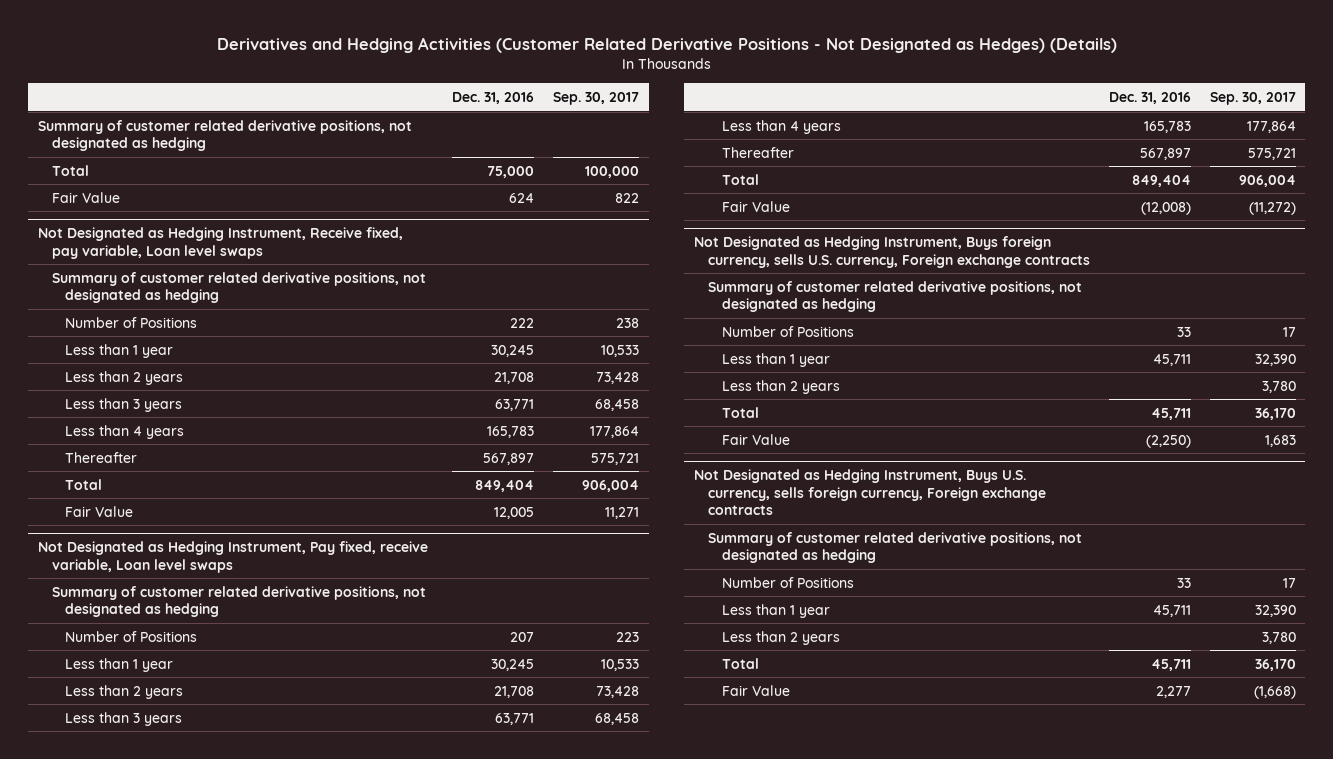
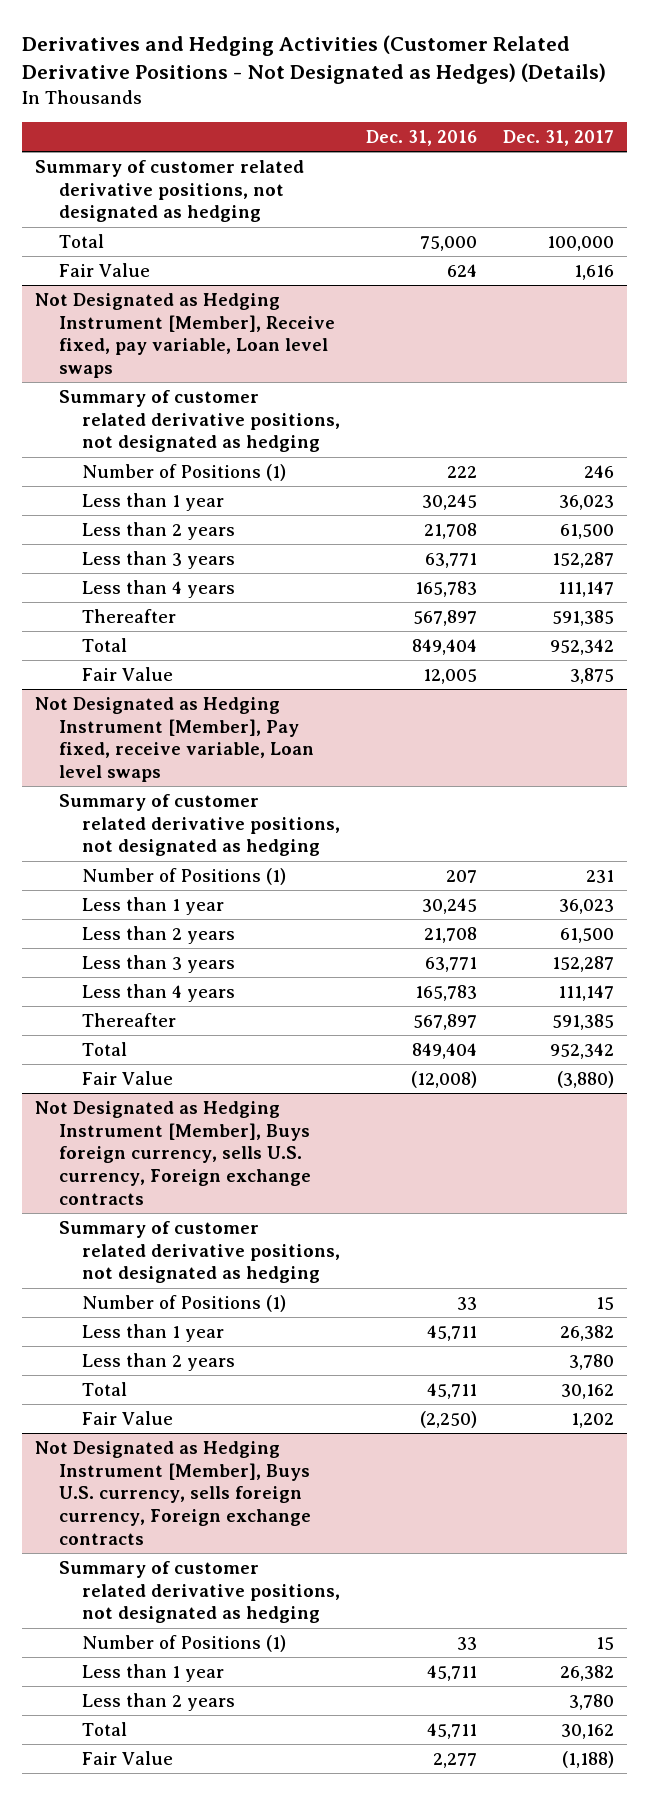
[553,91,640,105] Sep. 30, 2017 -> none
none -> [503,130,615,147] Dec. 31, 2017
[37,227,403,259] Not Designated as Hedging Instrument, Receive fixed, pay variable, Loan level swaps -> [35,292,335,378] Not Designated as Hedging Instrument [Member], Receive fixed, pay variable, Loan level swaps
[65,316,198,328] Number of Positions -> [82,463,287,481] Number of Positions (1)
[37,541,428,573] Not Designated as Hedging Instrument, Pay fixed, receive variable, Loan level swaps -> [35,696,314,782] Not Designated as Hedging Instrument [Member], Pay fixed, receive variable, Loan level swaps
[65,630,198,642] Number of Positions -> [82,867,287,885] Number of Positions (1)
[693,236,1090,268] Not Designated as Hedging Instrument, Buys foreign currency, sells U.S. currency, Foreign exchange contracts -> [35,1100,311,1205] Not Designated as Hedging Instrument [Member], Buys foreign currency, sells U.S. currency, Foreign exchange contracts
[721,325,854,337] Number of Positions -> [82,1294,287,1312] Number of Positions (1)
[693,469,1046,516] Not Designated as Hedging Instrument, Buys U.S. currency, sells foreign currency, Foreign exchange contracts -> [35,1440,311,1545] Not Designated as Hedging Instrument [Member], Buys U.S. currency, sells foreign currency, Foreign exchange contracts
[721,576,854,588] Number of Positions -> [82,1634,287,1652] Number of Positions (1)

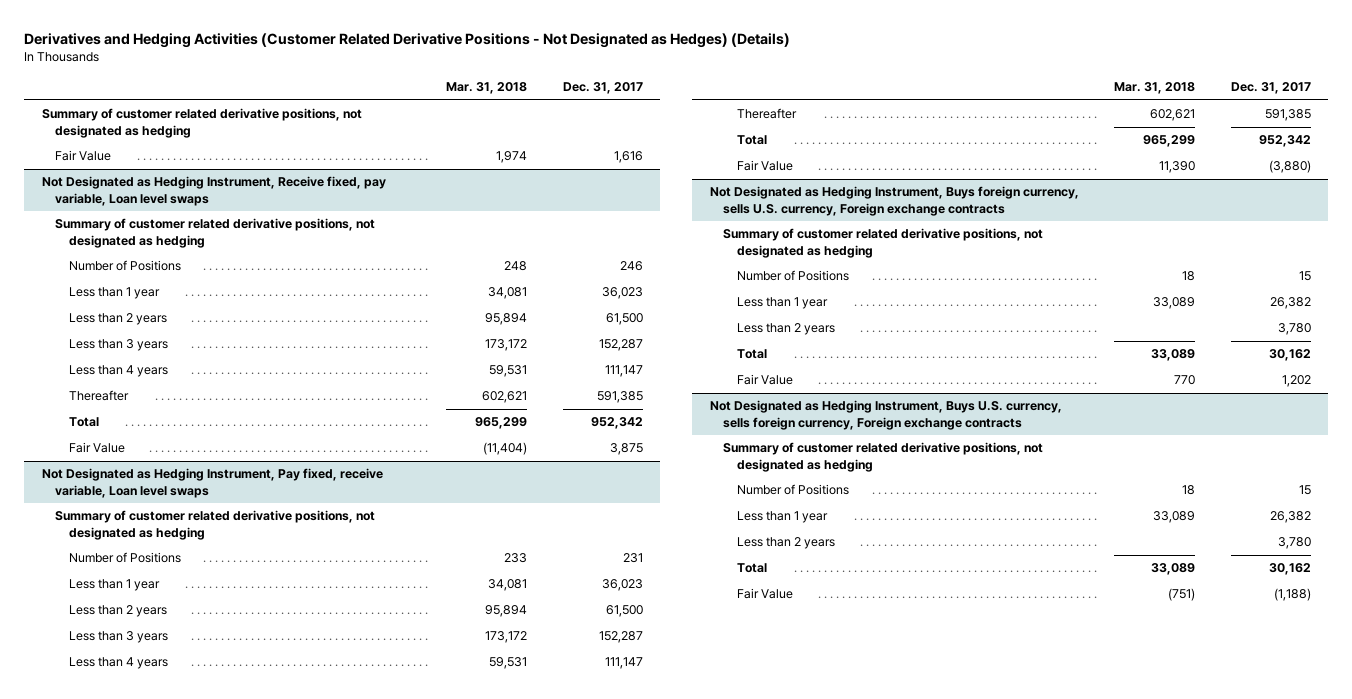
[366,130,478,147] Dec. 31, 2016 -> none
none -> [446,82,528,95] Mar. 31, 2018
[58,233,104,248] Total -> none
[35,292,335,378] Not Designated as Hedging Instrument [Member], Receive fixed, pay variable, Loan level swaps -> [41,176,386,206] Not Designated as Hedging Instrument, Receive fixed, pay variable, Loan level swaps
[82,463,287,481] Number of Positions (1) -> [69,260,182,272] Number of Positions
[35,696,314,782] Not Designated as Hedging Instrument [Member], Pay fixed, receive variable, Loan level swaps -> [41,468,383,498] Not Designated as Hedging Instrument, Pay fixed, receive variable, Loan level swaps
[82,867,287,885] Number of Positions (1) -> [69,552,182,564] Number of Positions
[35,1100,311,1205] Not Designated as Hedging Instrument [Member], Buys foreign currency, sells U.S. currency, Foreign exchange contracts -> [709,186,1079,216] Not Designated as Hedging Instrument, Buys foreign currency, sells U.S. currency, Foreign exchange contracts
[82,1294,287,1312] Number of Positions (1) -> [737,270,850,282] Number of Positions
[35,1440,311,1545] Not Designated as Hedging Instrument [Member], Buys U.S. currency, sells foreign currency, Foreign exchange contracts -> [709,400,1062,430] Not Designated as Hedging Instrument, Buys U.S. currency, sells foreign currency, Foreign exchange contracts
[82,1634,287,1652] Number of Positions (1) -> [737,484,850,496] Number of Positions

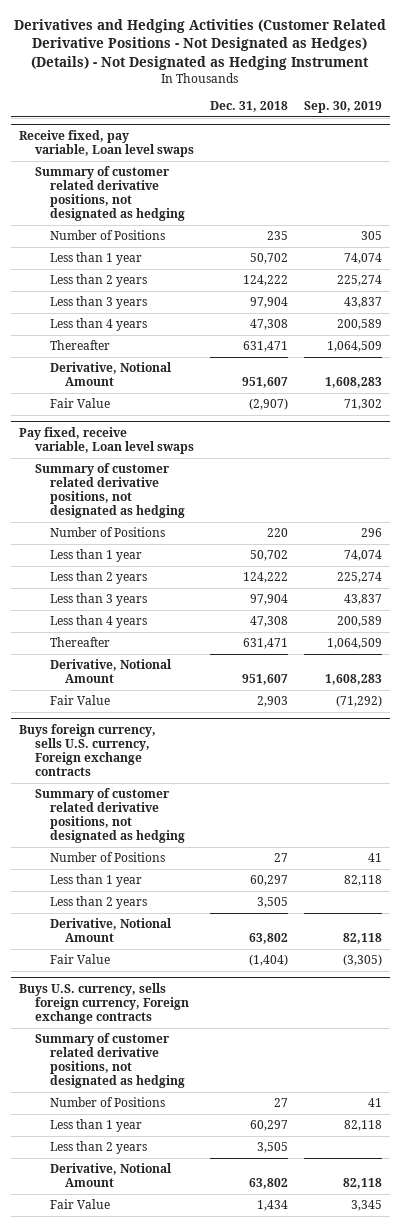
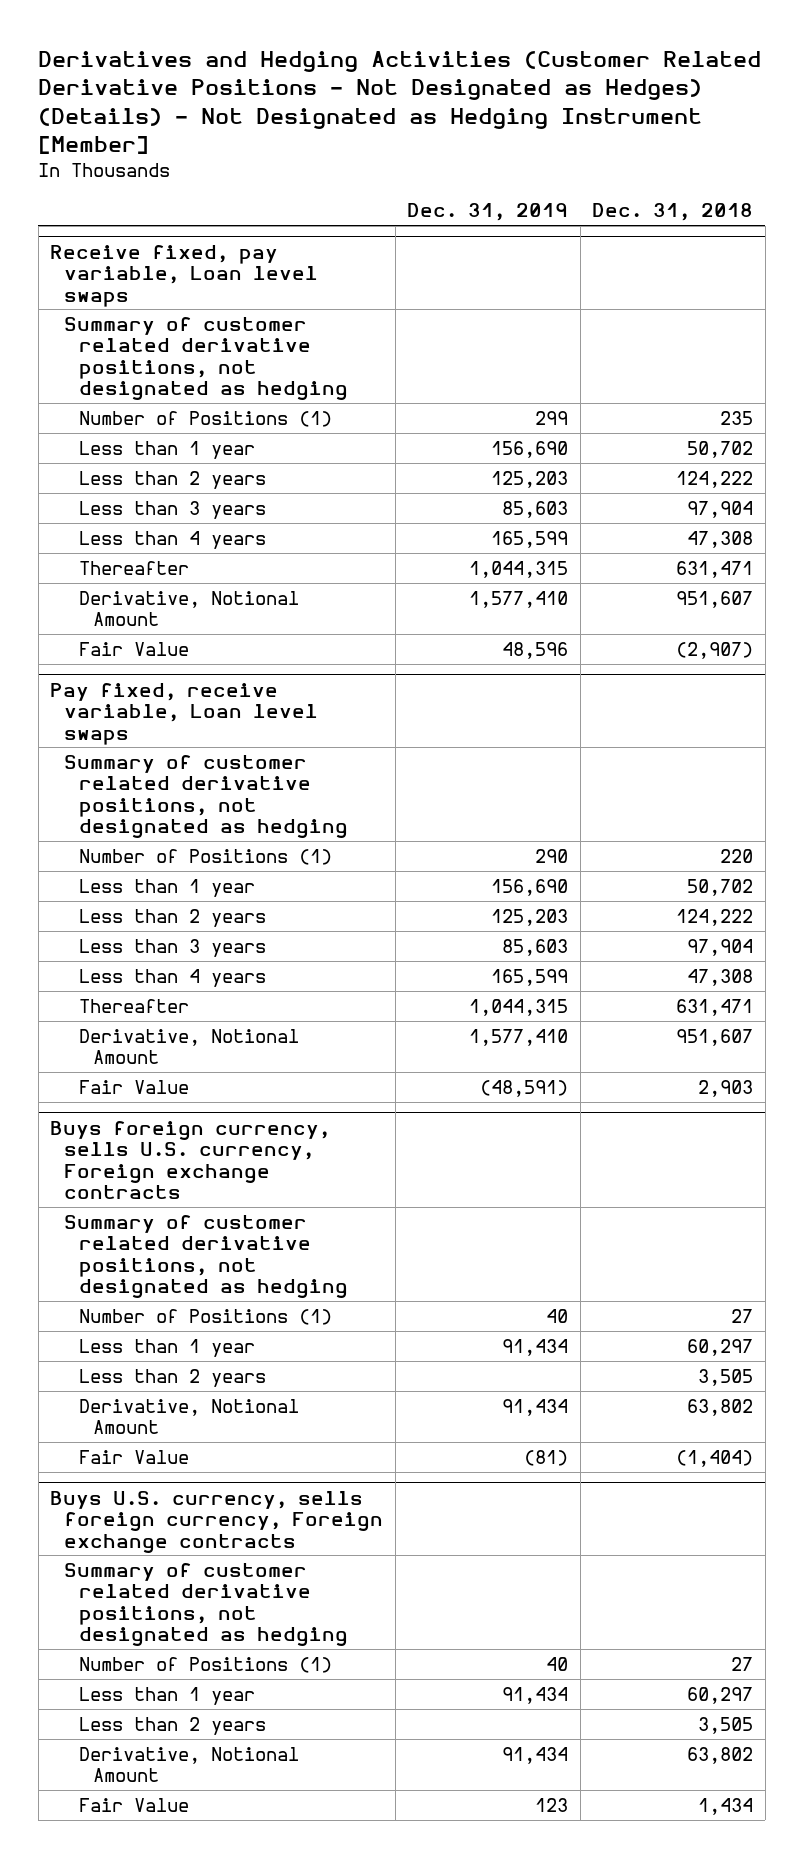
[14,18,387,70] Derivatives and Hedging Activities (Customer Related Derivative Positions - Not Designated as Hedges) (Details) - Not Designated as Hedging Instrument -> [38,50,762,155] Derivatives and Hedging Activities (Customer Related Derivative Positions - Not Designated as Hedges) (Details) - Not Designated as Hedging Instrument [Member]
[303,101,382,114] Sep. 30, 2019 -> none
none -> [407,203,569,222] Dec. 31, 2019
[49,230,165,241] Number of Positions -> [78,410,332,427] Number of Positions (1)
[49,527,165,538] Number of Positions -> [78,848,332,865] Number of Positions (1)
[49,852,165,863] Number of Positions -> [78,1308,332,1325] Number of Positions (1)
[49,1097,165,1108] Number of Positions -> [78,1656,332,1673] Number of Positions (1)

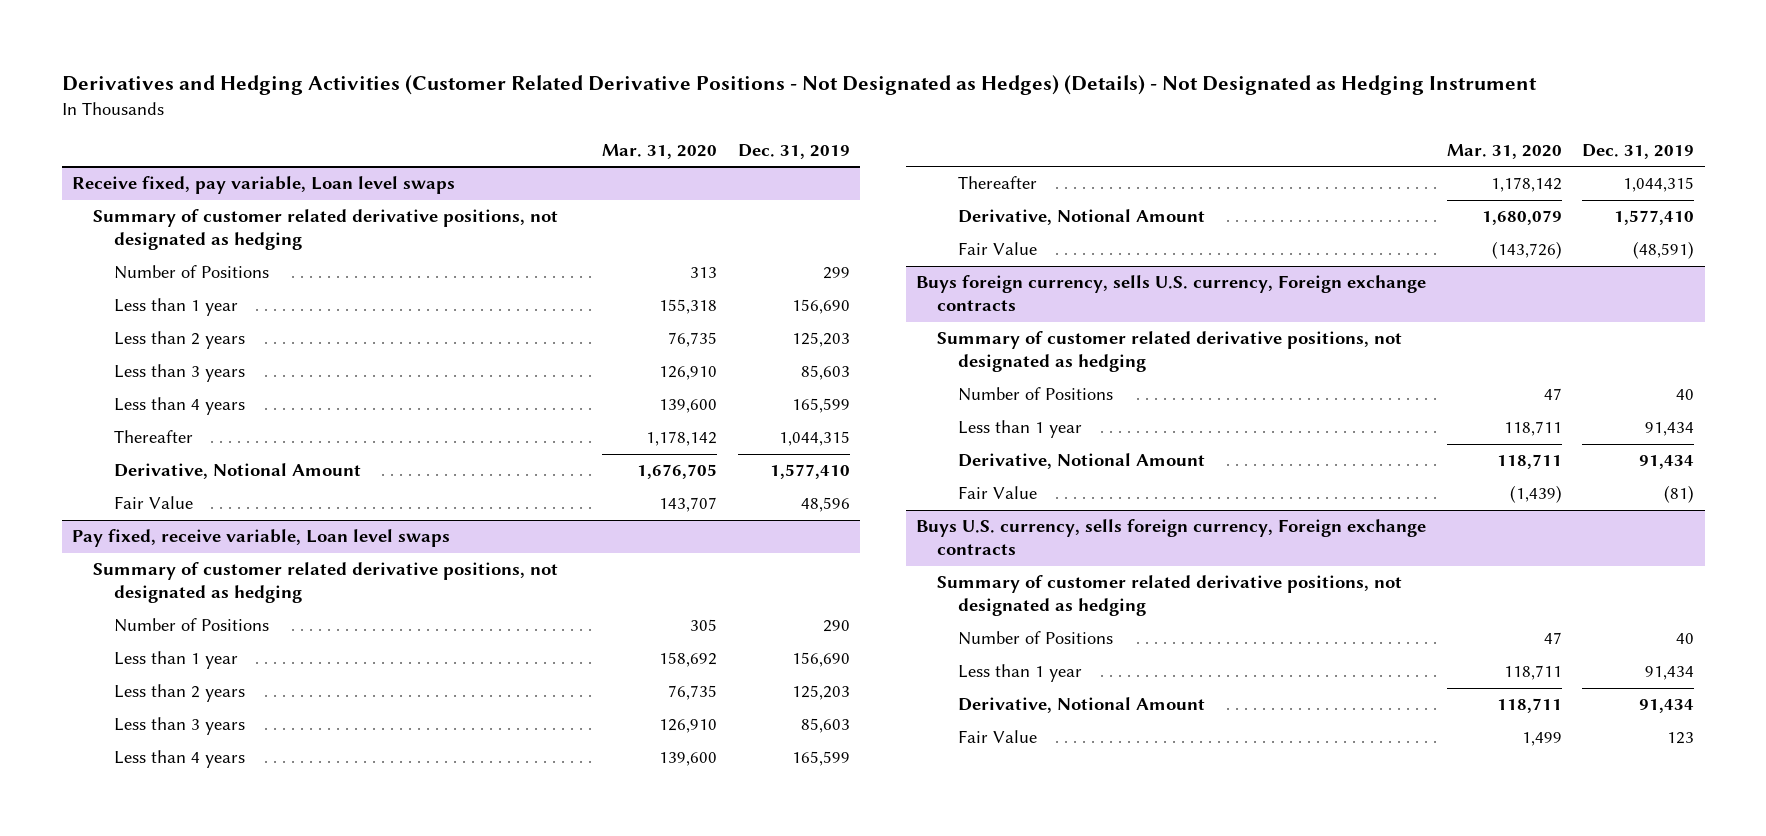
[38,50,762,155] Derivatives and Hedging Activities (Customer Related Derivative Positions - Not Designated as Hedges) (Details) - Not Designated as Hedging Instrument [Member] -> [61,75,1537,96] Derivatives and Hedging Activities (Customer Related Derivative Positions - Not Designated as Hedges) (Details) - Not Designated as Hedging Instrument
[592,203,754,222] Dec. 31, 2018 -> none
none -> [602,143,718,159] Mar. 31, 2020
[78,410,332,427] Number of Positions (1) -> [113,265,269,280] Number of Positions
[78,848,332,865] Number of Positions (1) -> [113,618,269,633] Number of Positions
[78,1308,332,1325] Number of Positions (1) -> [958,387,1114,402] Number of Positions
[78,1368,266,1387] Less than 2 years -> none
[78,1656,332,1673] Number of Positions (1) -> [958,631,1114,646] Number of Positions
[78,1716,266,1735] Less than 2 years -> none

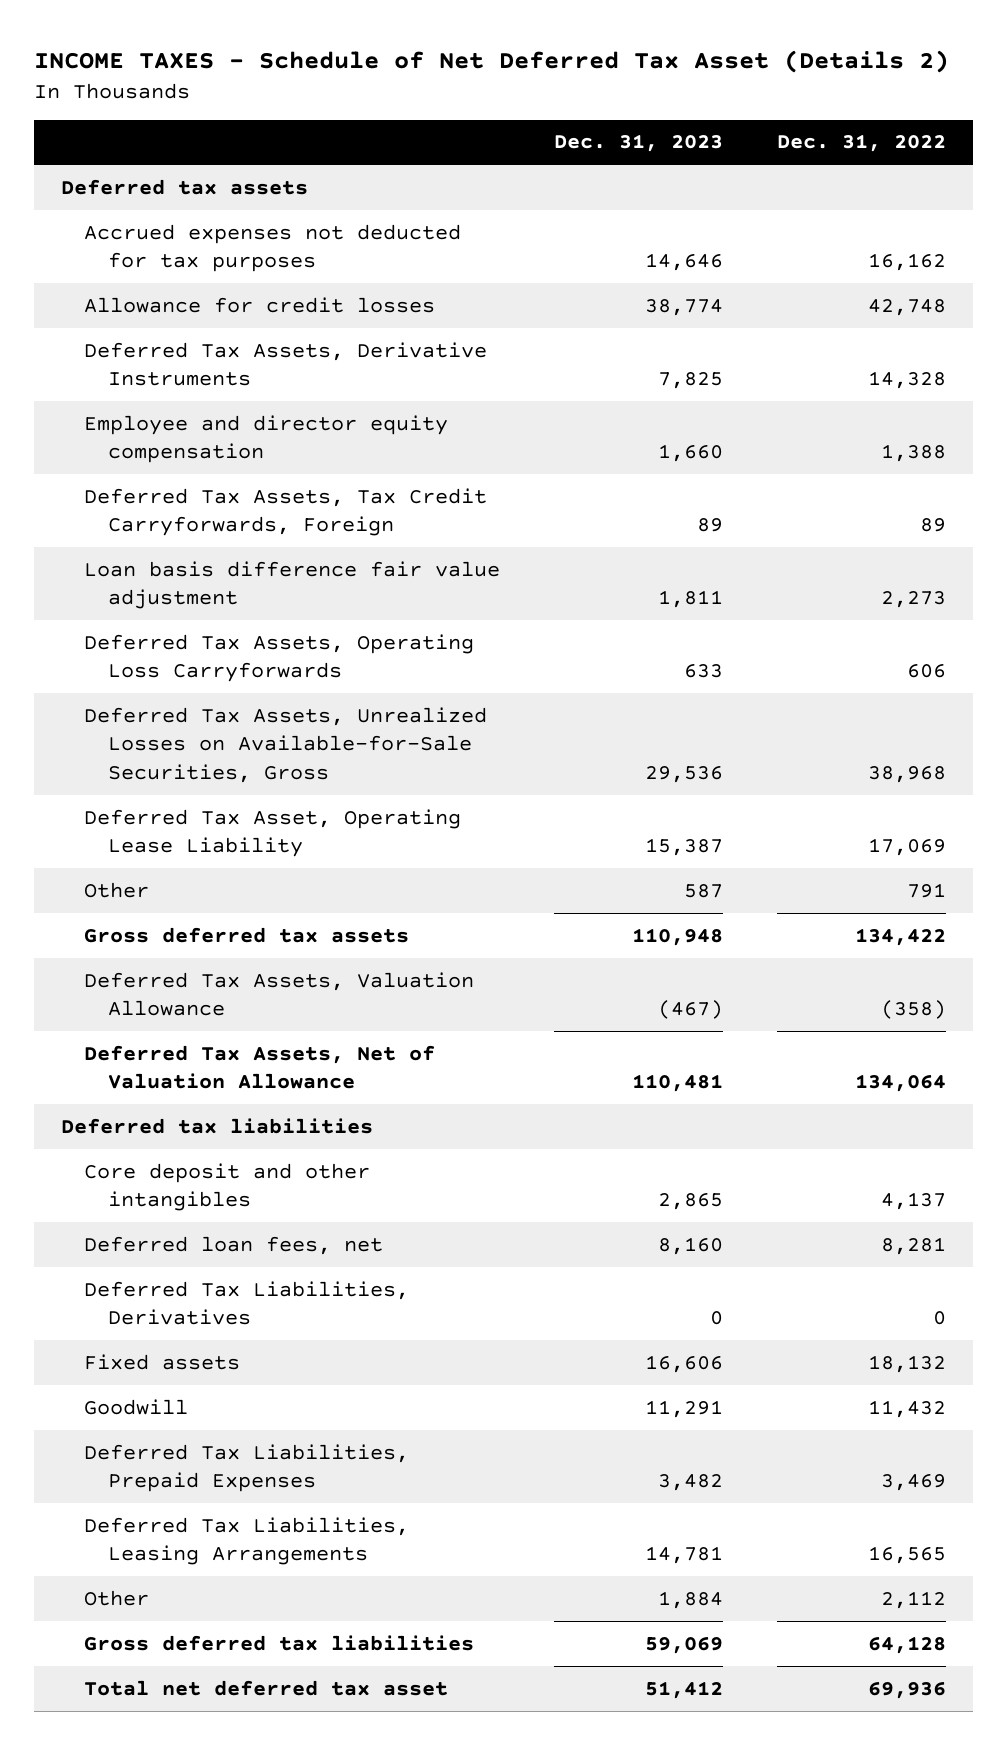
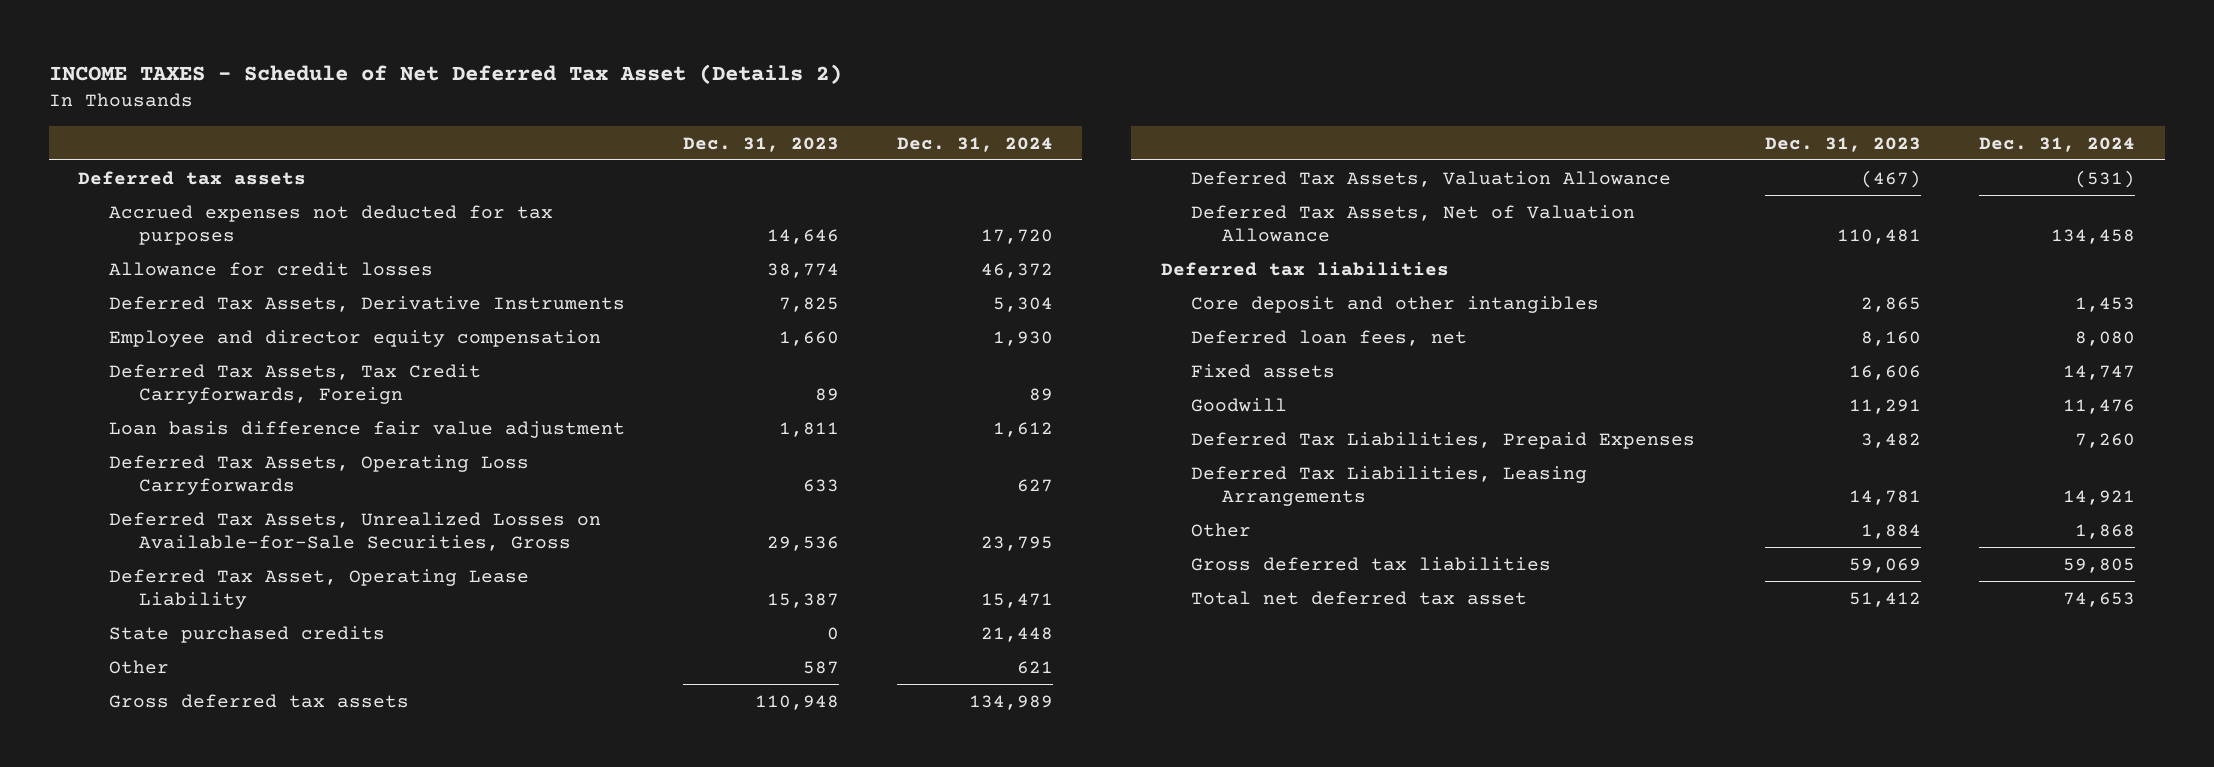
[776,134,946,153] Dec. 31, 2022 -> none
none -> [897,136,1054,152] Dec. 31, 2024
none -> [108,625,385,643] State purchased credits
[84,1280,410,1326] Deferred Tax Liabilities, Derivatives -> none

